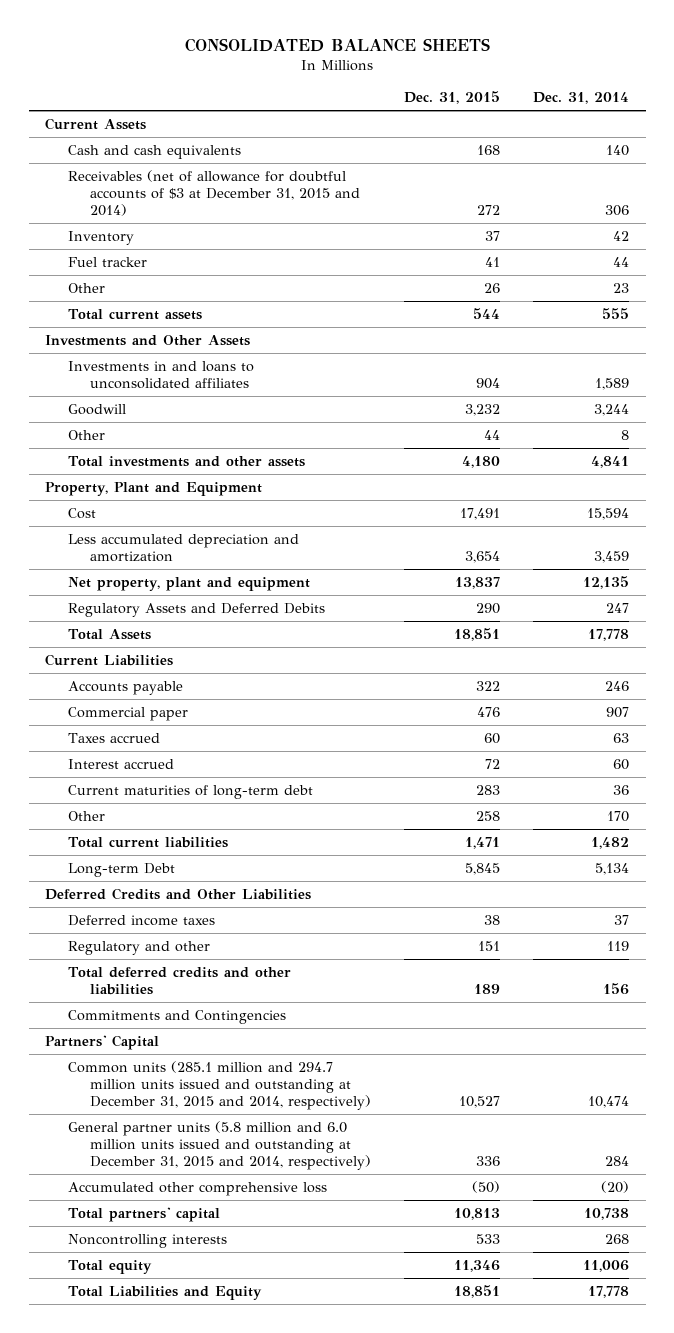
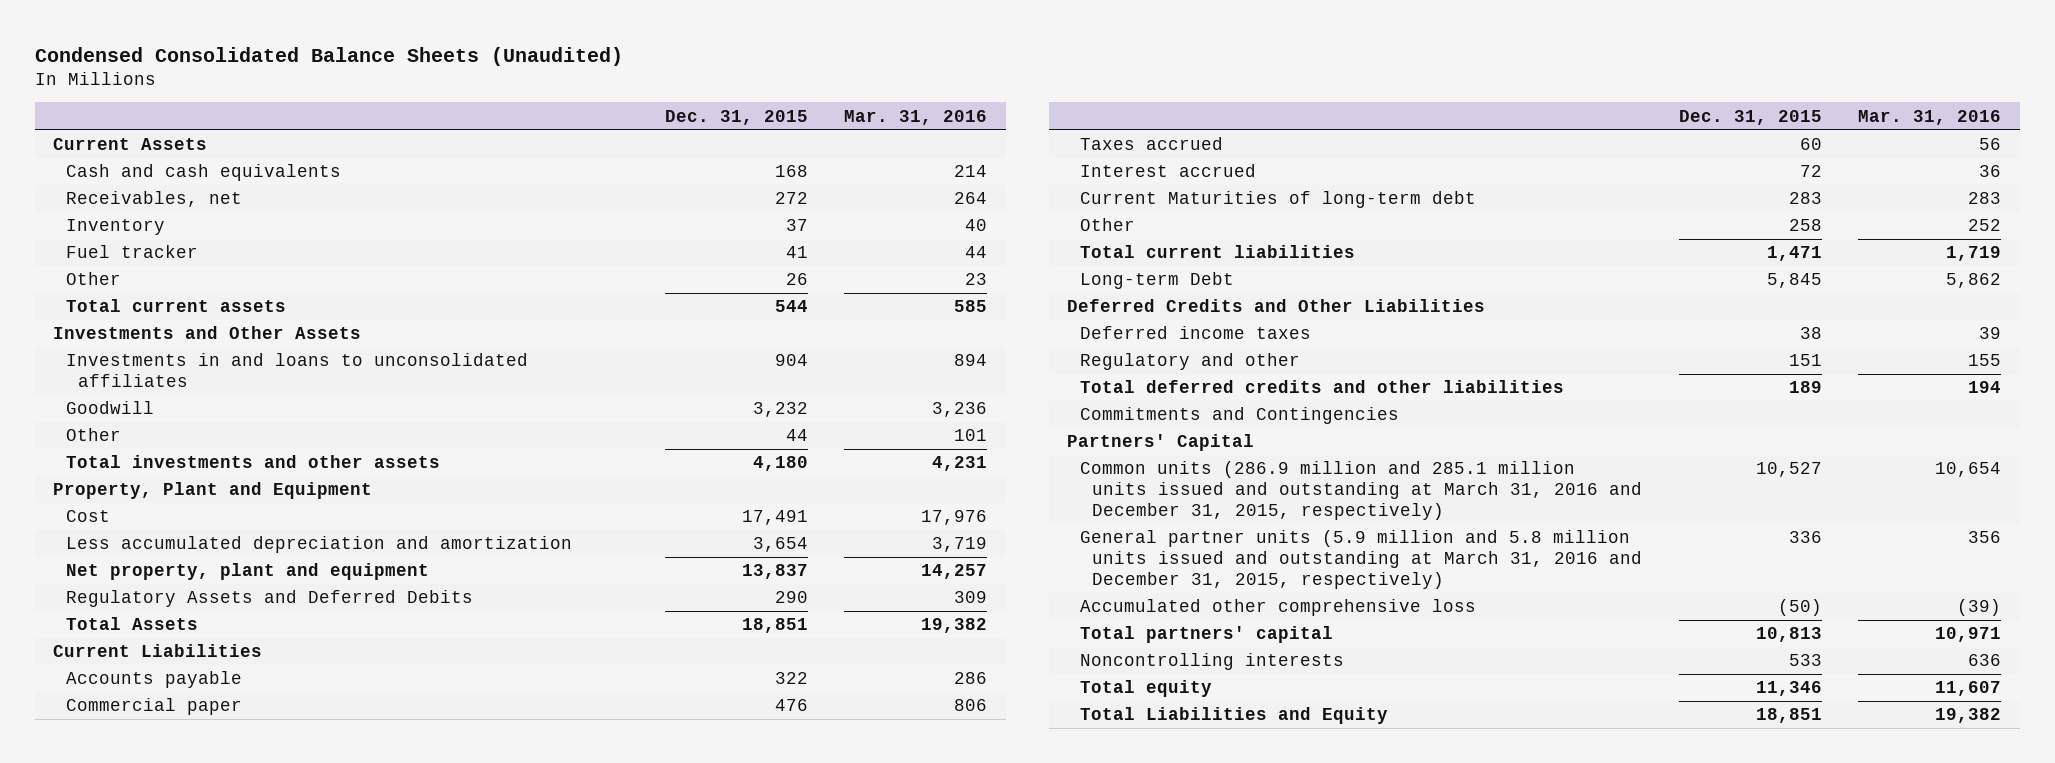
[185,37,491,52] CONSOLIDATED BALANCE SHEETS -> [34,46,623,66] Condensed Consolidated Balance Sheets (Unaudited)
[533,92,630,105] Dec. 31, 2014 -> none
none -> [844,109,988,125] Mar. 31, 2016
[67,169,360,216] Receivables (net of allowance for doubtful accounts of $3 at December 31, 2015 and 2014) -> [65,191,242,208] Receivables, net
[67,784,313,799] Current maturities of long-term debt -> [1079,191,1476,209] Current Maturities of long-term debt
[67,1060,371,1110] Common units (285.1 million and 294.7 million units issued and outstanding at December 31, 2015 and 2014, respectively) -> [1079,461,1642,521] Common units (286.9 million and 285.1 million units issued and outstanding at March 31, 2016 and December 31, 2015, respectively)
[67,1120,371,1170] General partner units (5.8 million and 6.0 million units issued and outstanding at December 31, 2015 and 2014, respectively) -> [1079,530,1642,590] General partner units (5.9 million and 5.8 million units issued and outstanding at March 31, 2016 and December 31, 2015, respectively)

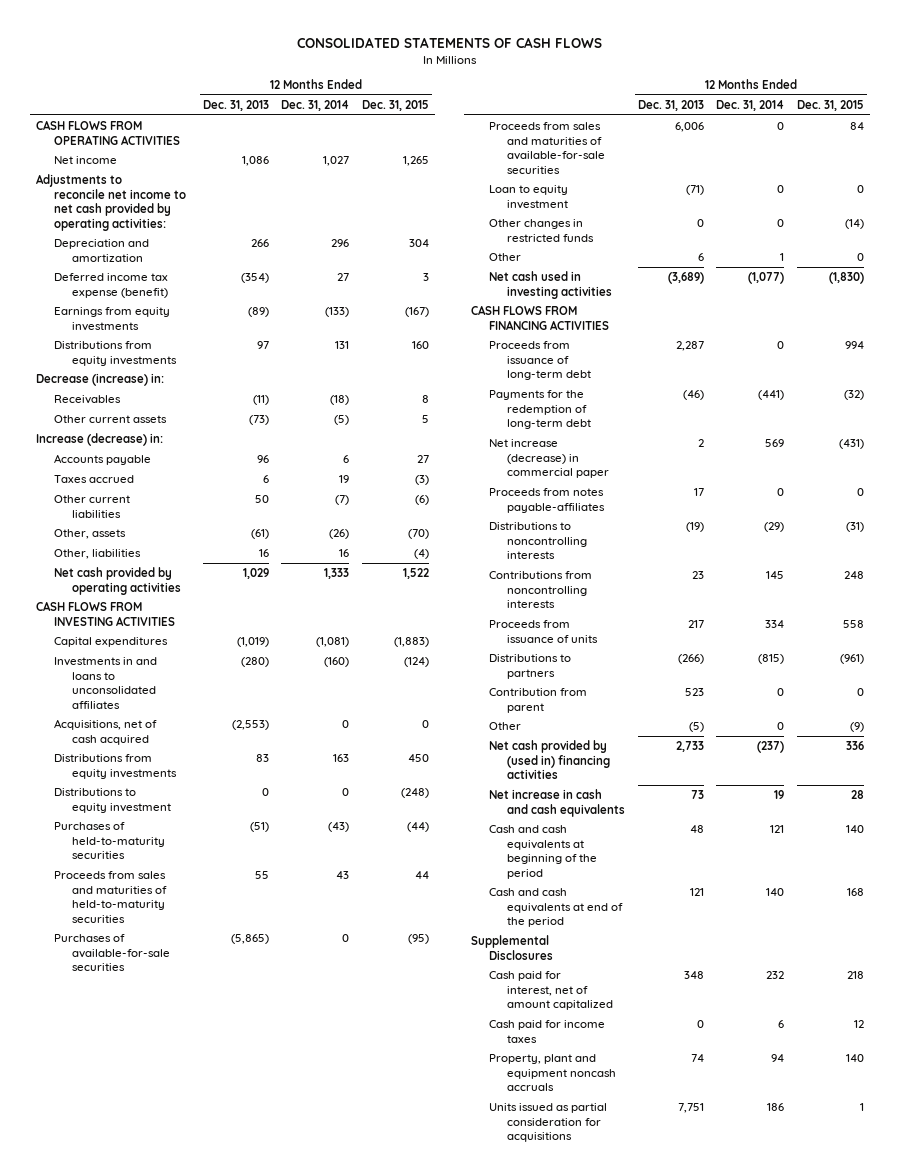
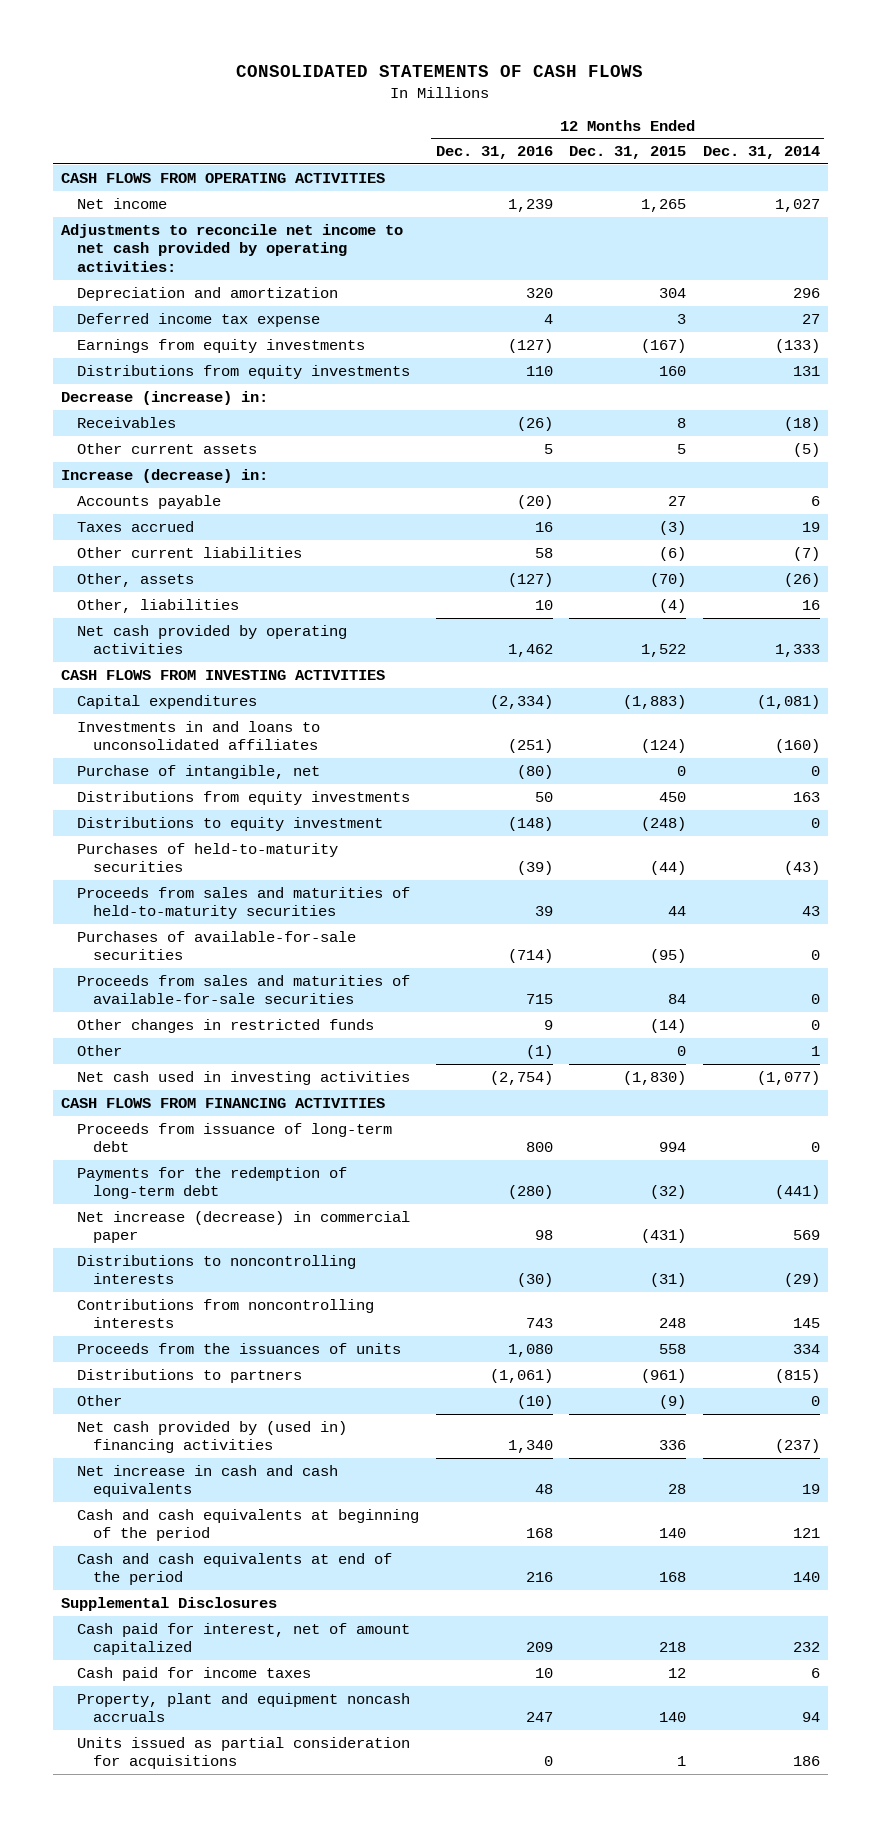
[202,99,269,111] Dec. 31, 2013 -> none
none -> [435,146,553,160] Dec. 31, 2016
[54,272,169,298] Deferred income tax expense (benefit) -> [77,312,321,327] Deferred income tax expense
[54,718,158,745] Acquisitions, net of cash acquired -> none
none -> [77,764,321,779] Purchase of intangible, net
[488,184,569,209] Loan to equity investment -> none
[488,487,606,513] Proceeds from notes payable-affiliates -> none
[488,619,599,643] Proceeds from issuance of units -> [77,1342,402,1354] Proceeds from the issuances of units
[488,687,587,713] Contribution from parent -> none

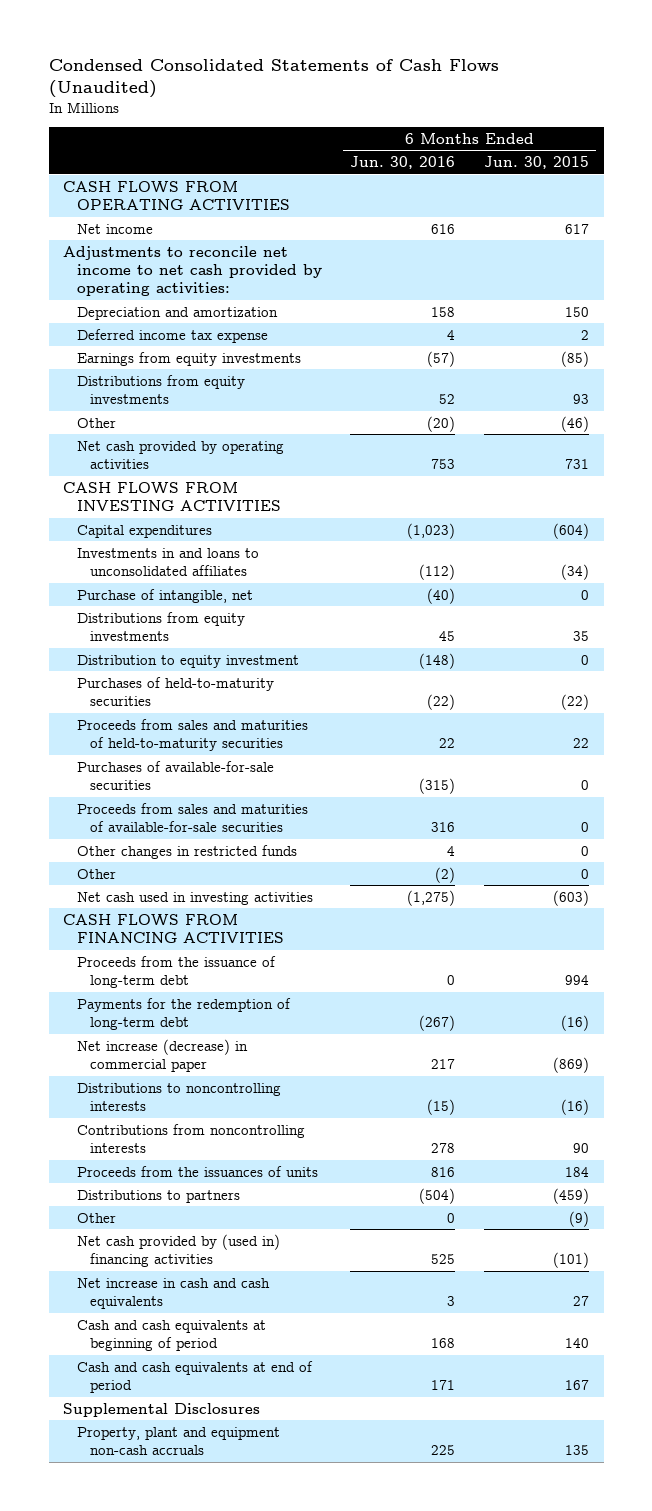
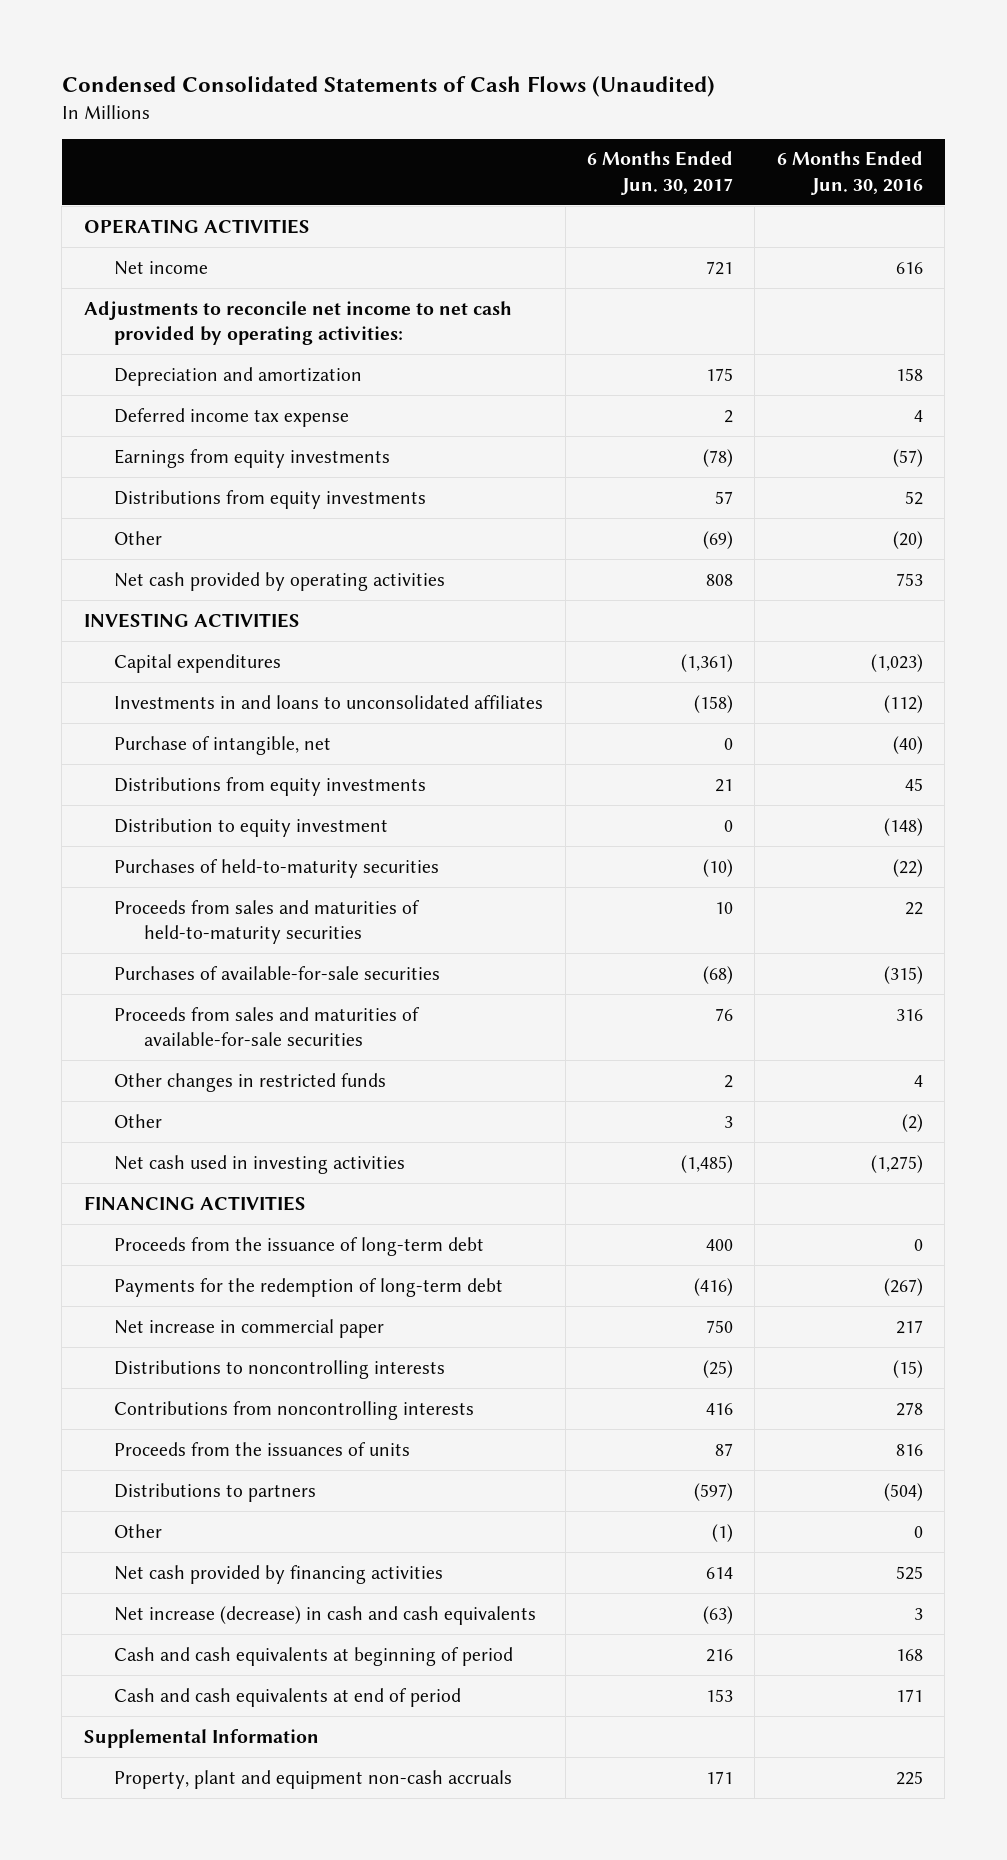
[484,156,590,170] Jun. 30, 2015 -> none
none -> [586,151,733,195] 6 Months Ended Jun. 30, 2017
[63,180,290,211] CASH FLOWS FROM OPERATING ACTIVITIES -> [83,218,310,234] OPERATING ACTIVITIES
[63,481,281,512] CASH FLOWS FROM INVESTING ACTIVITIES -> [83,612,300,628] INVESTING ACTIVITIES
[63,913,284,944] CASH FLOWS FROM FINANCING ACTIVITIES -> [83,1195,306,1211] FINANCING ACTIVITIES
[76,1038,248,1073] Net increase (decrease) in commercial paper -> [114,1318,385,1338] Net increase in commercial paper
[76,1233,280,1268] Net cash provided by (used in) financing activities -> [114,1564,444,1584] Net cash provided by financing activities
[76,1277,270,1310] Net increase in cash and cash equivalents -> [114,1605,537,1625] Net increase (decrease) in cash and cash equivalents
[63,1402,261,1417] Supplemental Disclosures -> [83,1728,319,1748] Supplemental Information

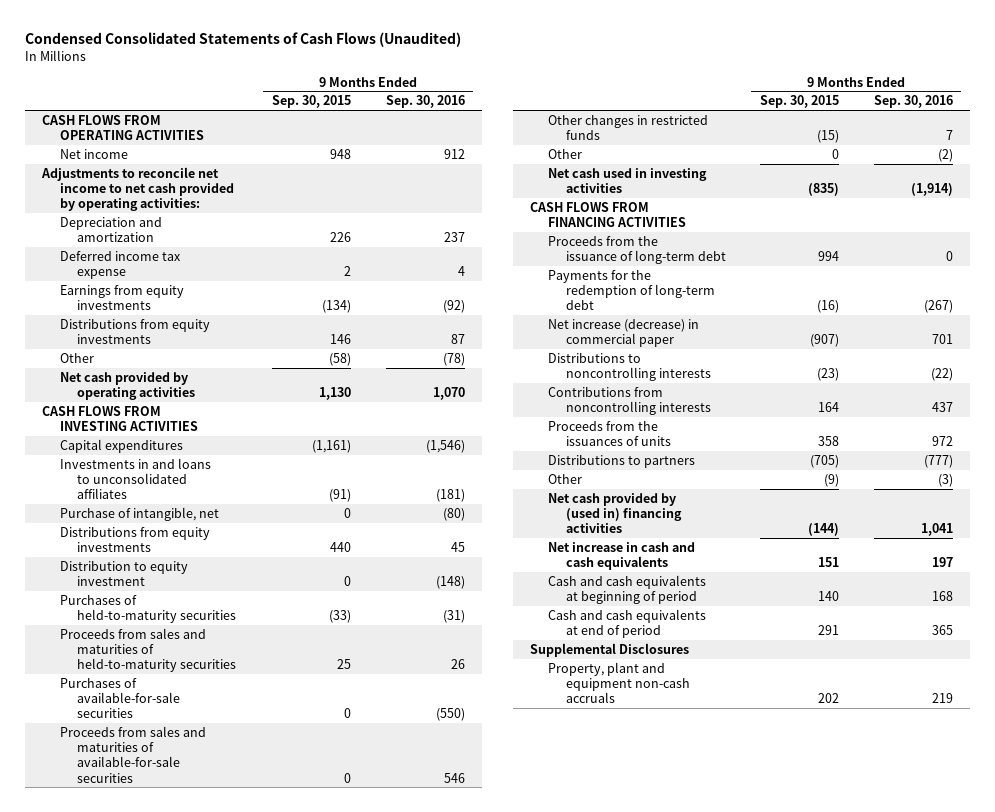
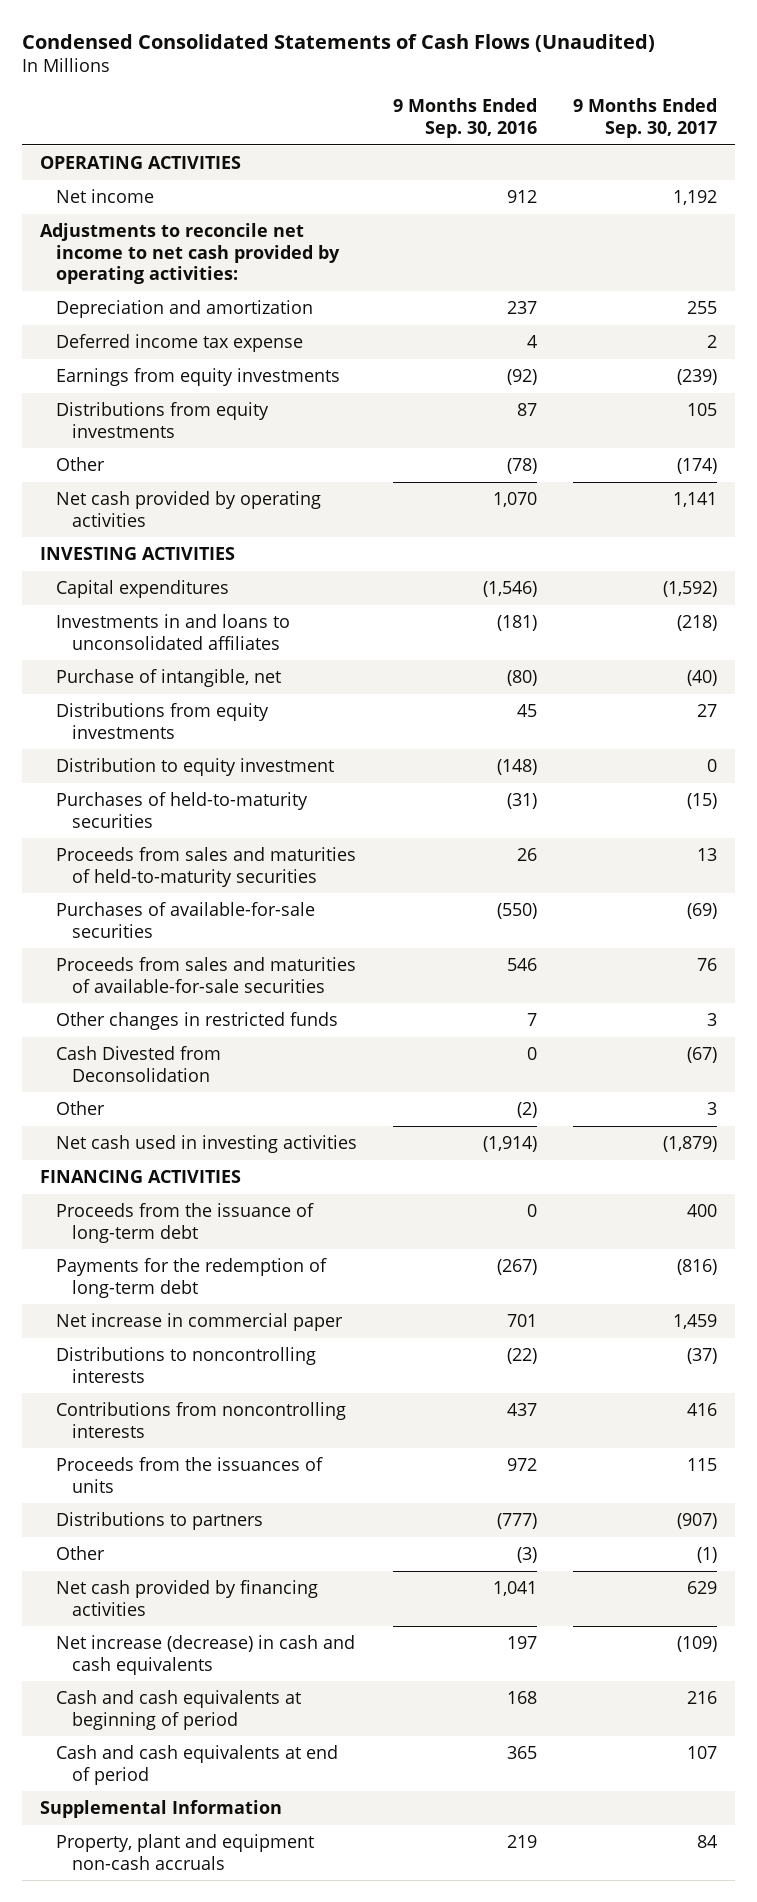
[272,95,352,109] Sep. 30, 2015 -> none
none -> [572,98,717,138] 9 Months Ended Sep. 30, 2017
[42,114,204,141] CASH FLOWS FROM OPERATING ACTIVITIES -> [39,155,241,169] OPERATING ACTIVITIES
[42,405,198,432] CASH FLOWS FROM INVESTING ACTIVITIES -> [39,546,235,560] INVESTING ACTIVITIES
none -> [55,1045,221,1082] Cash Divested from Deconsolidation
[530,201,686,228] CASH FLOWS FROM FINANCING ACTIVITIES -> [39,1169,241,1183] FINANCING ACTIVITIES
[547,318,699,348] Net increase (decrease) in commercial paper -> [55,1312,343,1331] Net increase in commercial paper
[547,492,682,534] Net cash provided by (used in) financing activities -> [55,1579,318,1616] Net cash provided by financing activities
[547,541,695,571] Net increase in cash and cash equivalents -> [55,1634,355,1675] Net increase (decrease) in cash and cash equivalents
[530,642,690,657] Supplemental Disclosures -> [39,1799,282,1818] Supplemental Information

